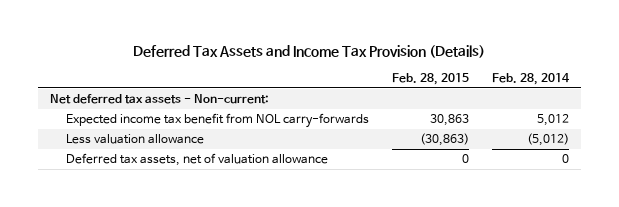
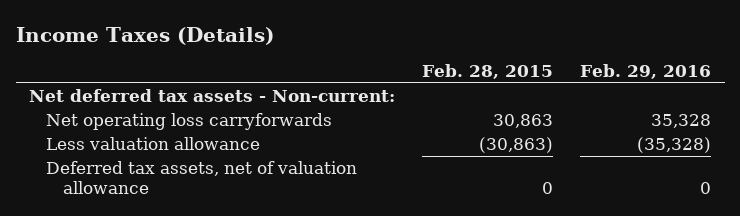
[133,45,486,59] Deferred Tax Assets and Income Tax Provision (Details) -> [15,27,274,46] Income Taxes (Details)
[492,72,571,85] Feb. 28, 2014 -> none
none -> [580,64,712,80] Feb. 29, 2016
[66,113,370,129] Expected income tax benefit from NOL carry-forwards -> [46,113,333,131] Net operating loss carryforwards

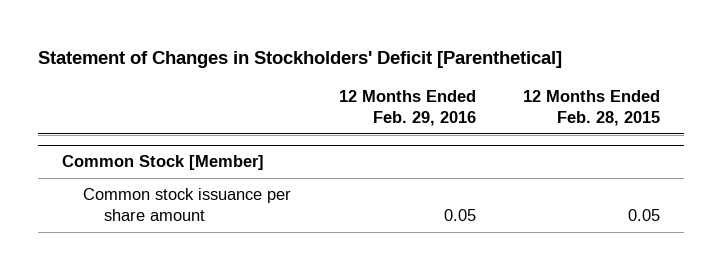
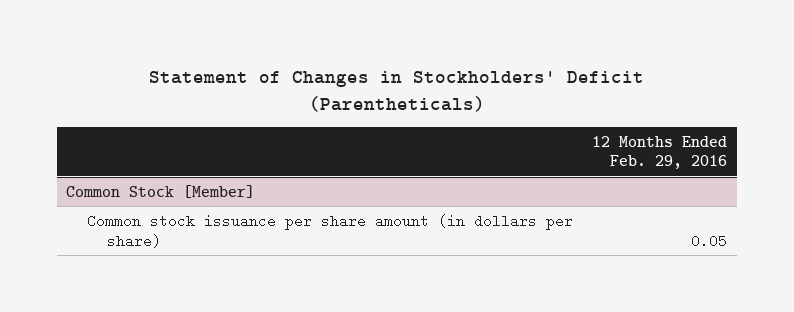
[38,50,563,68] Statement of Changes in Stockholders' Deficit [Parenthetical] -> [148,71,644,112] Statement of Changes in Stockholders' Deficit (Parentheticals)
[523,89,661,126] 12 Months Ended Feb. 28, 2015 -> none
[83,187,292,221] Common stock issuance per share amount -> [86,213,573,248] Common stock issuance per share amount (in dollars per share)

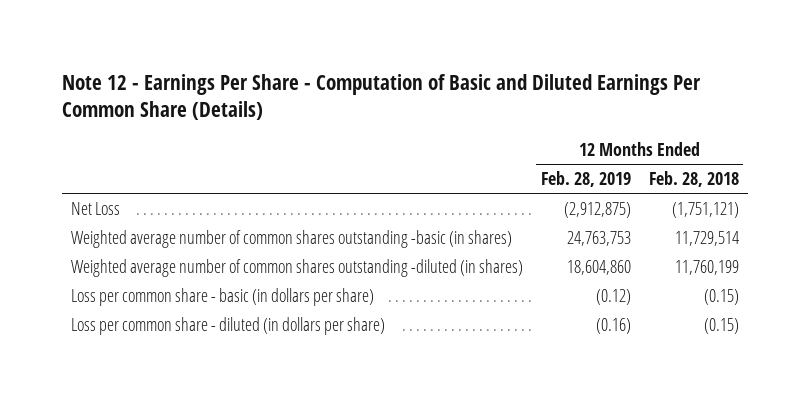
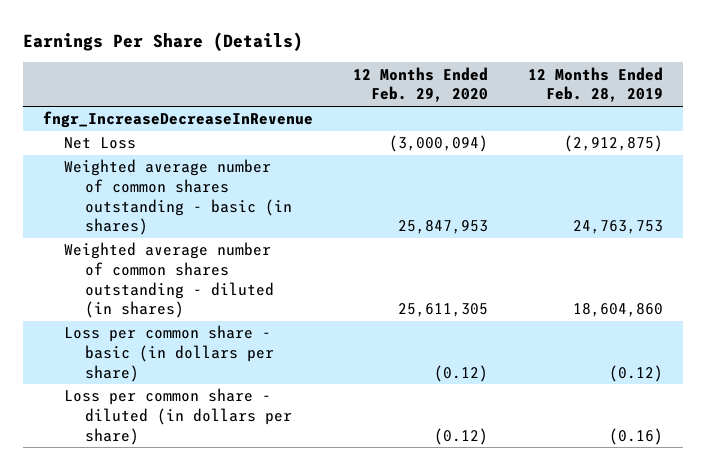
[61,73,701,121] Note 12 - Earnings Per Share - Computation of Basic and Diluted Earnings Per Common Share (Details) -> [23,32,304,52] Earnings Per Share (Details)
[648,171,739,188] Feb. 28, 2018 -> none
none -> [353,66,489,103] 12 Months Ended Feb. 29, 2020
none -> [43,111,314,129] fngr_IncreaseDecreaseInRevenue
[70,229,512,248] Weighted average number of common shares outstanding -basic (in shares) -> [63,159,292,236] Weighted average number of common shares outstanding - basic (in shares)
[70,258,523,277] Weighted average number of common shares outstanding -diluted (in shares) -> [63,242,274,319] Weighted average number of common shares outstanding - diluted (in shares)

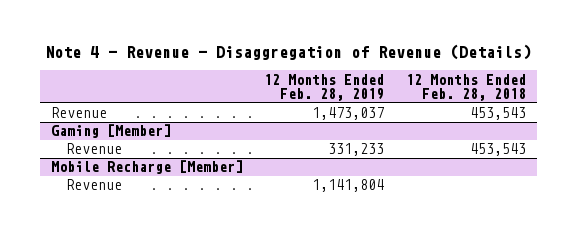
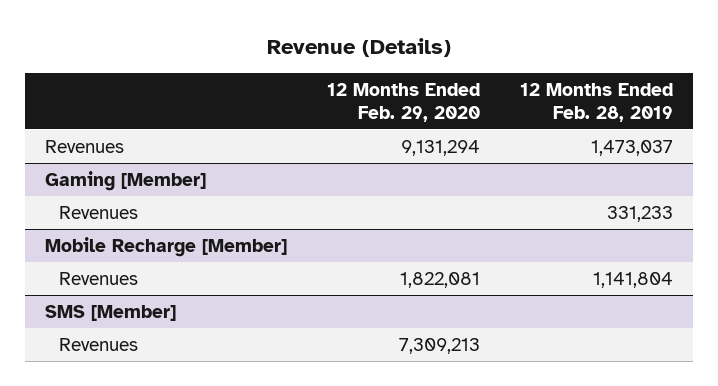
[45,44,532,61] Note 4 - Revenue - Disaggregation of Revenue (Details) -> [267,38,452,58] Revenue (Details)
[406,73,527,102] 12 Months Ended Feb. 28, 2018 -> none
none -> [327,83,481,123] 12 Months Ended Feb. 29, 2020
[50,107,107,119] Revenue -> [45,139,125,153] Revenues
[66,143,123,155] Revenue -> [59,205,139,219] Revenues
[66,179,123,191] Revenue -> [59,271,139,285] Revenues
none -> [45,304,177,321] SMS [Member]
none -> [59,337,139,351] Revenues

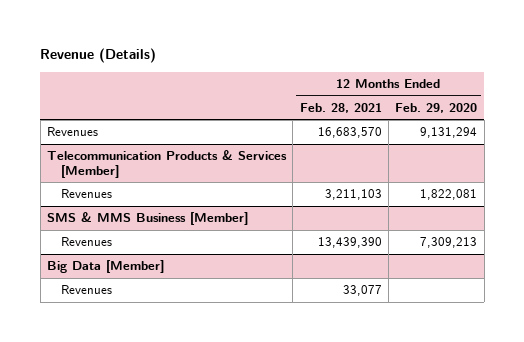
[520,83,674,123] 12 Months Ended Feb. 28, 2019 -> none
none -> [299,102,382,113] Feb. 28, 2021
[45,170,207,191] Gaming [Member] -> none
[59,205,139,219] Revenues -> none
[45,236,288,257] Mobile Recharge [Member] -> [46,150,287,178] Telecommunication Products & Services [Member]
[45,304,177,321] SMS [Member] -> [46,212,248,226] SMS & MMS Business [Member]
none -> [46,260,164,274] Big Data [Member]
none -> [60,285,112,295] Revenues

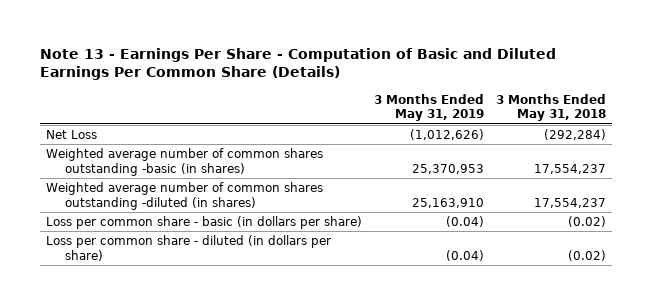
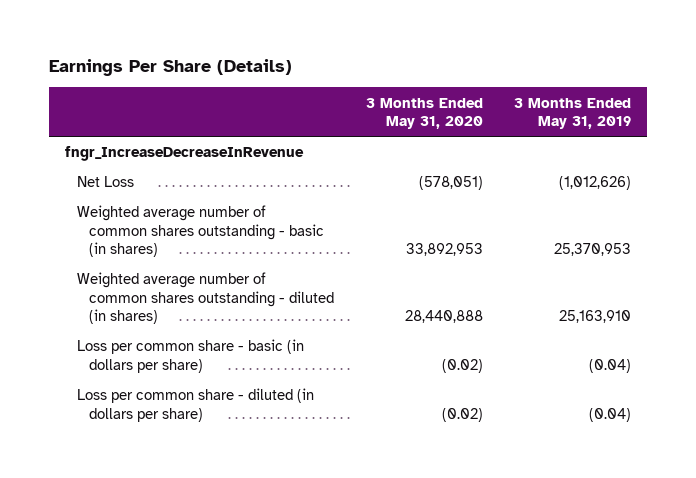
[39,47,556,81] Note 13 - Earnings Per Share - Computation of Basic and Diluted Earnings Per Common Share (Details) -> [49,59,293,77] Earnings Per Share (Details)
[496,93,607,122] 3 Months Ended May 31, 2018 -> none
none -> [365,97,483,130] 3 Months Ended May 31, 2020
none -> [64,146,304,162] fngr_IncreaseDecreaseInRevenue
[45,147,323,176] Weighted average number of common shares outstanding -basic (in shares) -> [77,205,325,258] Weighted average number of common shares outstanding - basic (in shares)
[45,181,323,210] Weighted average number of common shares outstanding -diluted (in shares) -> [77,272,335,325] Weighted average number of common shares outstanding - diluted (in shares)

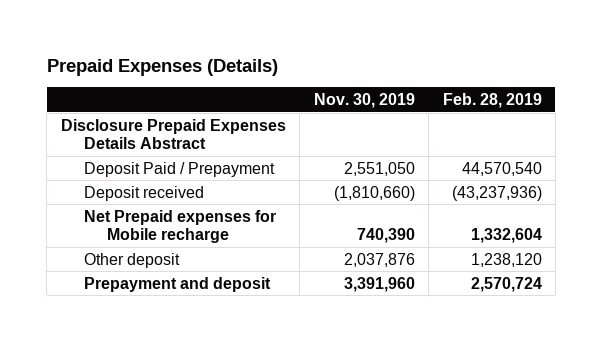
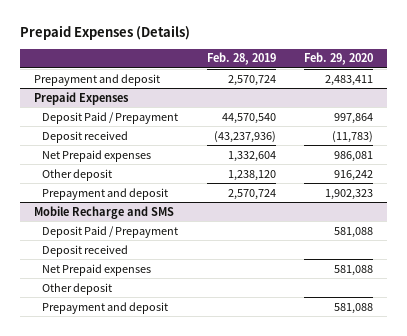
[313,93,415,109] Nov. 30, 2019 -> none
none -> [304,52,374,66] Feb. 29, 2020
[60,118,286,150] Disclosure Prepaid Expenses Details Abstract -> none
none -> [34,73,161,86] Prepayment and deposit
none -> [34,91,130,105] Prepaid Expenses
[83,209,276,244] Net Prepaid expenses for Mobile recharge -> [42,149,152,162] Net Prepaid expenses
none -> [34,205,175,219] Mobile Recharge and SMS
none -> [42,225,179,238] Deposit Paid / Prepayment
none -> [42,244,129,257] Deposit received
none -> [42,263,152,276] Net Prepaid expenses
none -> [42,282,113,295] Other deposit
none -> [42,301,169,314] Prepayment and deposit

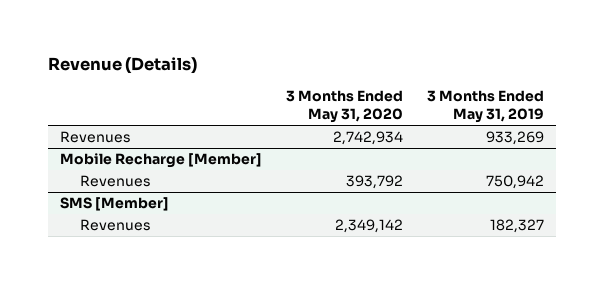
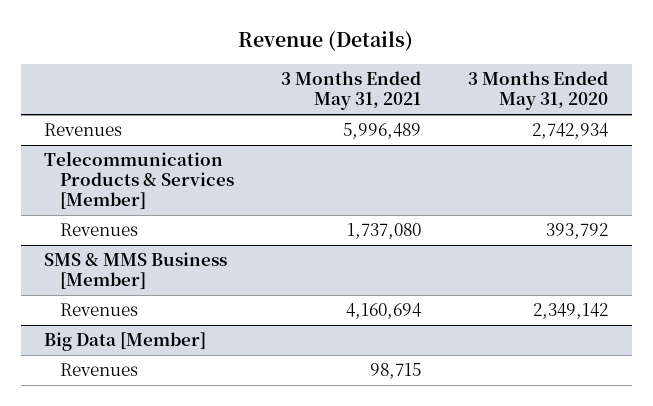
[426,89,544,124] 3 Months Ended May 31, 2019 -> none
none -> [281,71,422,111] 3 Months Ended May 31, 2021
[60,153,263,169] Mobile Recharge [Member] -> [44,151,234,209] Telecommunication Products & Services [Member]
[60,197,170,212] SMS [Member] -> [44,252,228,290] SMS & MMS Business [Member]
none -> [44,332,207,352] Big Data [Member]
none -> [59,363,138,377] Revenues

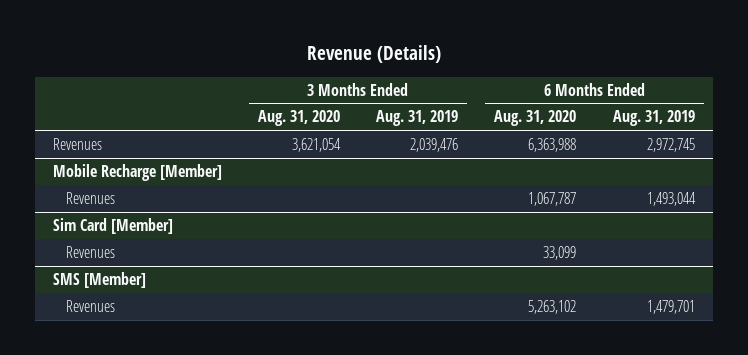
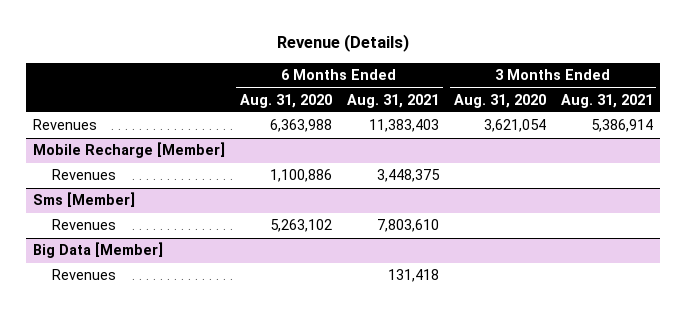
[376,110,459,127] Aug. 31, 2019 -> none
[612,110,695,127] Aug. 31, 2019 -> none
none -> [346,93,439,108] Aug. 31, 2021
none -> [560,93,653,108] Aug. 31, 2021
[53,218,174,235] Sim Card [Member] -> none
[66,246,116,259] Revenues -> none
[528,192,577,207] 1,067,787 -> [269,169,332,183] 1,100,886
[53,272,147,289] SMS [Member] -> [33,192,136,208] Sms [Member]
none -> [33,242,164,259] Big Data [Member]
none -> [52,269,117,281] Revenues

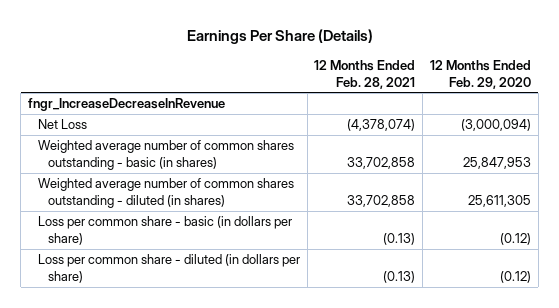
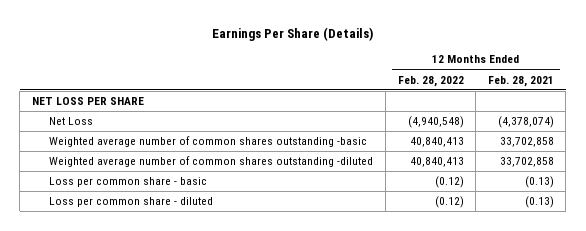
[430,59,532,89] 12 Months Ended Feb. 29, 2020 -> none
none -> [397,75,464,87] Feb. 28, 2022
[27,98,225,112] fngr_IncreaseDecreaseInRevenue -> none
none -> [32,97,145,106] NET LOSS PER SHARE
[37,140,294,171] Weighted average number of common shares outstanding - basic (in shares) -> [49,136,368,148] Weighted average number of common shares outstanding -basic
[37,178,294,209] Weighted average number of common shares outstanding - diluted (in shares) -> [49,156,374,168] Weighted average number of common shares outstanding -diluted
[37,216,292,246] Loss per common share - basic (in dollars per share) -> [49,177,208,188] Loss per common share - basic
[37,254,300,284] Loss per common share - diluted (in dollars per share) -> [49,197,214,208] Loss per common share - diluted

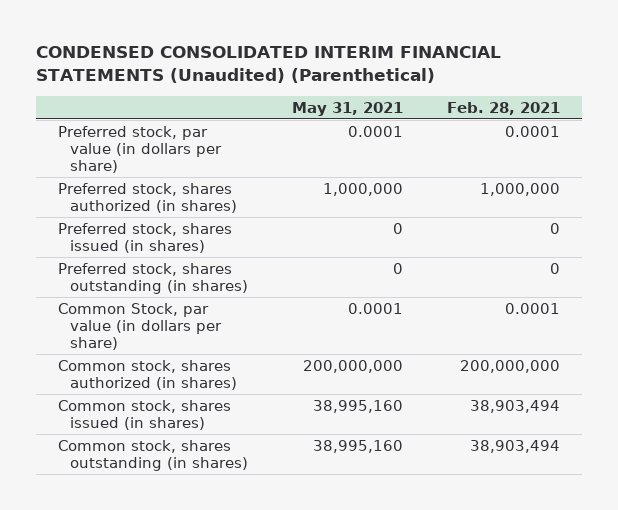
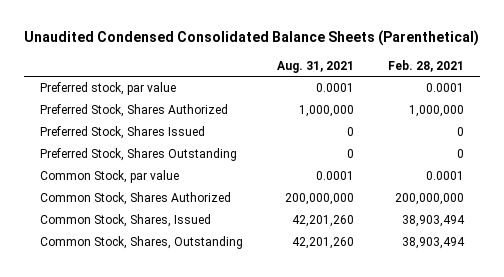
[35,46,501,84] CONDENSED CONSOLIDATED INTERIM FINANCIAL STATEMENTS (Unaudited) (Parenthetical) -> [23,30,479,47] Unaudited Condensed Consolidated Balance Sheets (Parenthetical)
[292,101,404,116] May 31, 2021 -> none
none -> [277,60,355,73] Aug. 31, 2021
[57,125,223,174] Preferred stock, par value (in dollars per share) -> [40,82,177,96] Preferred stock, par value
[57,182,238,214] Preferred stock, shares authorized (in shares) -> [40,104,229,118] Preferred Stock, Shares Authorized
[57,222,232,254] Preferred stock, shares issued (in shares) -> [40,126,206,140] Preferred Stock, Shares Issued
[57,262,249,295] Preferred stock, shares outstanding (in shares) -> [40,148,238,162] Preferred Stock, Shares Outstanding
[57,302,223,351] Common Stock, par value (in dollars per share) -> [40,170,180,184] Common Stock, par value
[57,359,238,391] Common stock, shares authorized (in shares) -> [40,192,232,206] Common Stock, Shares Authorized
[57,399,231,431] Common stock, shares issued (in shares) -> [40,214,212,228] Common Stock, Shares, Issued
[57,439,249,472] Common stock, shares outstanding (in shares) -> [40,236,244,250] Common Stock, Shares, Outstanding

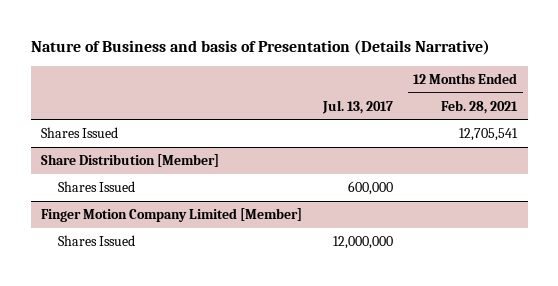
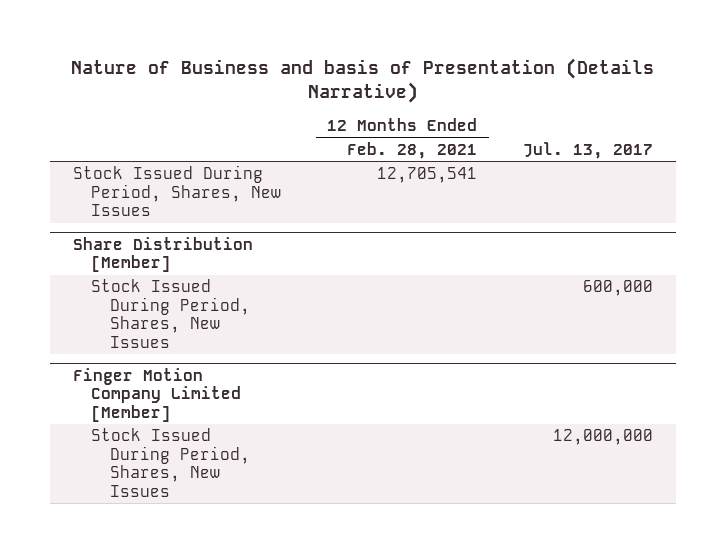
[41,127,119,139] Shares Issued -> [72,165,282,217] Stock Issued During Period, Shares, New Issues
[58,181,136,193] Shares Issued -> [91,279,251,349] Stock Issued During Period, Shares, New Issues
[58,235,136,247] Shares Issued -> [91,428,251,498] Stock Issued During Period, Shares, New Issues

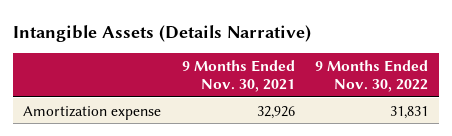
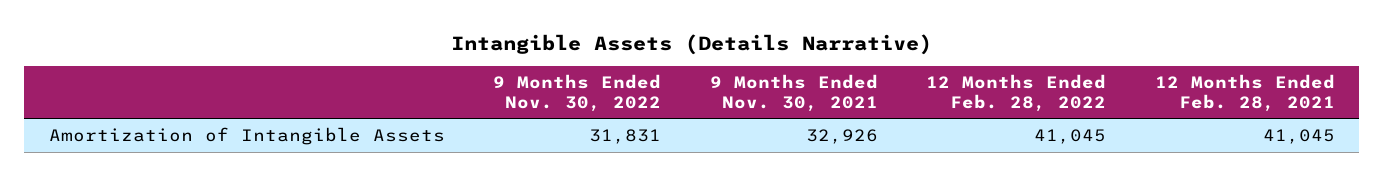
none -> [926,73,1107,112] 12 Months Ended Feb. 28, 2022
none -> [1154,73,1335,112] 12 Months Ended Feb. 28, 2021
[23,105,162,120] Amortization expense -> [48,126,445,145] Amortization of Intangible Assets

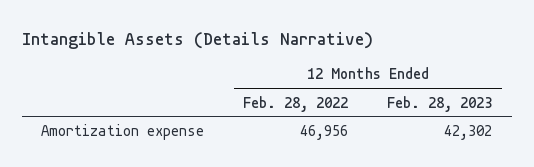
[493,73,662,112] 9 Months Ended Nov. 30, 2022 -> none
[709,73,878,112] 9 Months Ended Nov. 30, 2021 -> none
[1154,73,1335,112] 12 Months Ended Feb. 28, 2021 -> none
none -> [387,95,493,112] Feb. 28, 2023
[48,126,445,145] Amortization of Intangible Assets -> [41,124,205,141] Amortization expense
[1034,128,1107,144] 41,045 -> [300,125,349,141] 46,956

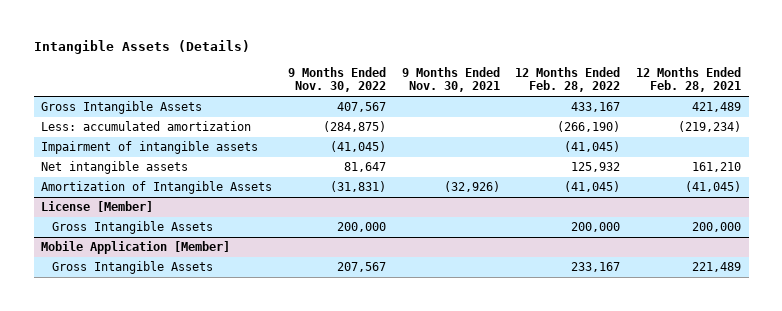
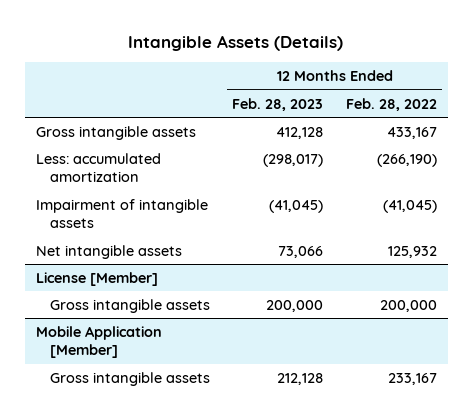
[288,66,387,93] 9 Months Ended Nov. 30, 2022 -> none
[401,66,500,93] 9 Months Ended Nov. 30, 2021 -> none
[635,66,741,93] 12 Months Ended Feb. 28, 2021 -> none
none -> [232,97,324,111] Feb. 28, 2023
[41,101,203,115] Gross Intangible Assets -> [36,125,197,140] Gross intangible assets
[41,181,273,195] Amortization of Intangible Assets -> none
[52,221,214,235] Gross Intangible Assets -> [50,298,211,313] Gross intangible assets
[52,261,214,275] Gross Intangible Assets -> [50,371,211,386] Gross intangible assets

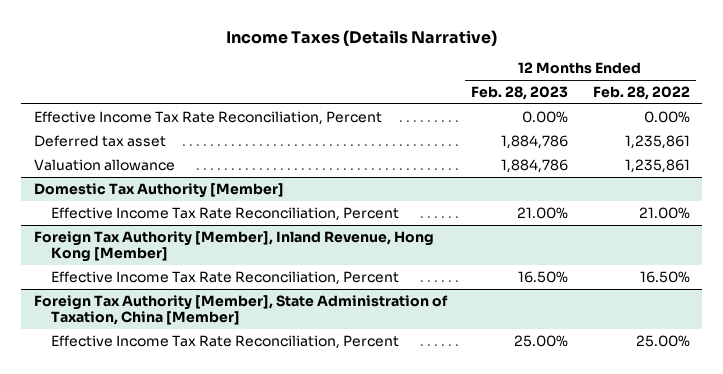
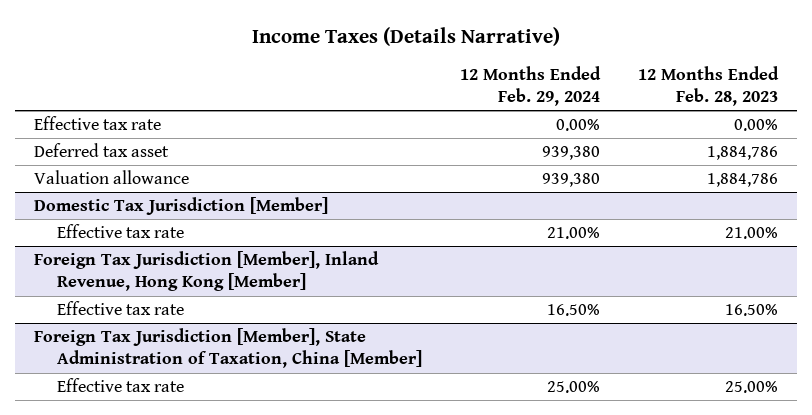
[592,86,690,101] Feb. 28, 2022 -> none
none -> [460,66,602,107] 12 Months Ended Feb. 29, 2024
[33,110,382,125] Effective Income Tax Rate Reconciliation, Percent -> [33,116,161,131] Effective tax rate
[33,182,284,198] Domestic Tax Authority [Member] -> [33,197,328,216] Domestic Tax Jurisdiction [Member]
[51,206,400,221] Effective Income Tax Rate Reconciliation, Percent -> [57,224,185,239] Effective tax rate
[33,230,434,262] Foreign Tax Authority [Member], Inland Revenue, Hong Kong [Member] -> [33,251,379,292] Foreign Tax Jurisdiction [Member], Inland Revenue, Hong Kong [Member]
[51,270,400,285] Effective Income Tax Rate Reconciliation, Percent -> [57,301,185,316] Effective tax rate
[33,294,448,325] Foreign Tax Authority [Member], State Administration of Taxation, China [Member] -> [33,328,423,369] Foreign Tax Jurisdiction [Member], State Administration of Taxation, China [Member]
[51,334,400,349] Effective Income Tax Rate Reconciliation, Percent -> [57,378,185,393] Effective tax rate

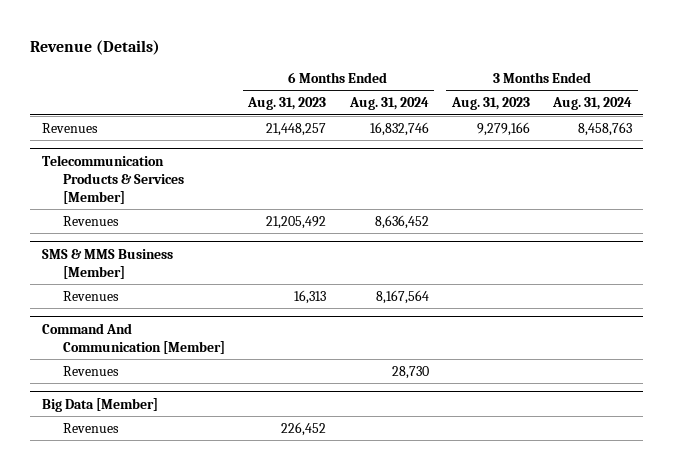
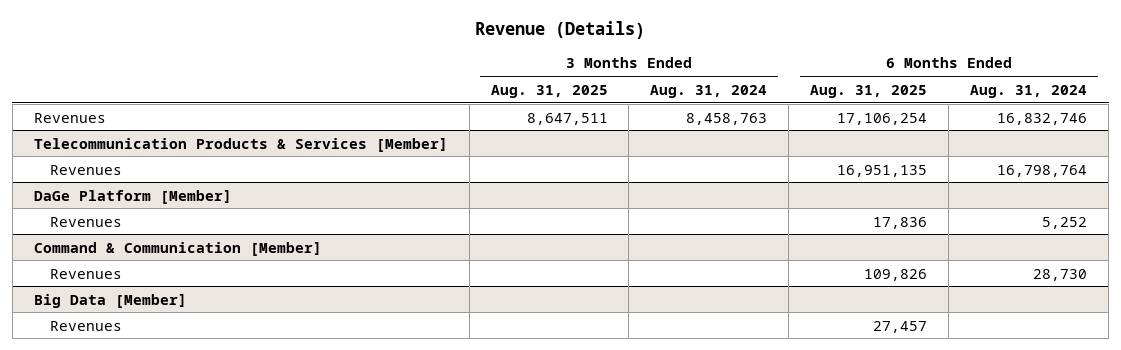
[247,97,327,111] Aug. 31, 2023 -> none
[450,97,530,111] Aug. 31, 2023 -> none
none -> [490,84,608,98] Aug. 31, 2025
none -> [810,84,928,98] Aug. 31, 2025
[42,248,174,279] SMS & MMS Business [Member] -> none
[374,214,429,229] 8,636,452 -> [997,164,1088,177] 16,798,764
none -> [33,189,232,204] DaGe Platform [Member]
[375,289,429,304] 8,167,564 -> [1042,216,1088,229] 5,252
[42,322,226,354] Command And Communication [Member] -> [33,241,322,256] Command & Communication [Member]

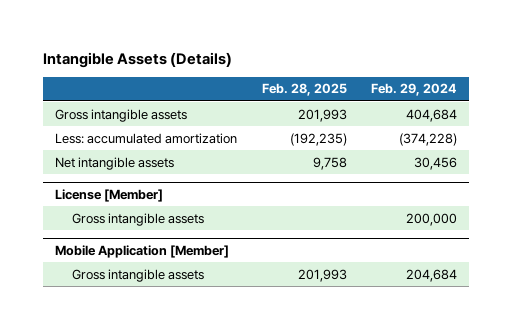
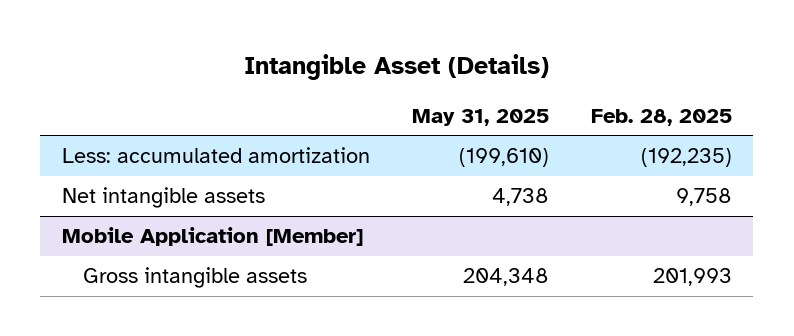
[43,51,233,68] Intangible Assets (Details) -> [243,54,549,81] Intangible Asset (Details)
[371,83,458,97] Feb. 29, 2024 -> none
none -> [411,108,549,126] May 31, 2025
[55,108,188,122] Gross intangible assets -> none
[55,188,164,202] License [Member] -> none
[71,212,204,226] Gross intangible assets -> none

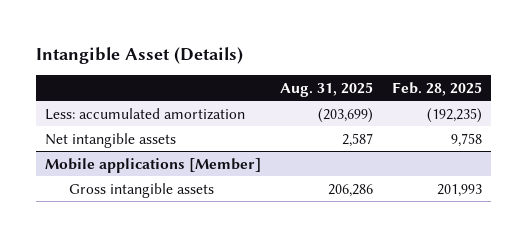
[411,108,549,126] May 31, 2025 -> none
none -> [279,81,373,97] Aug. 31, 2025
[61,227,363,247] Mobile Application [Member] -> [44,157,261,173] Mobile applications [Member]

